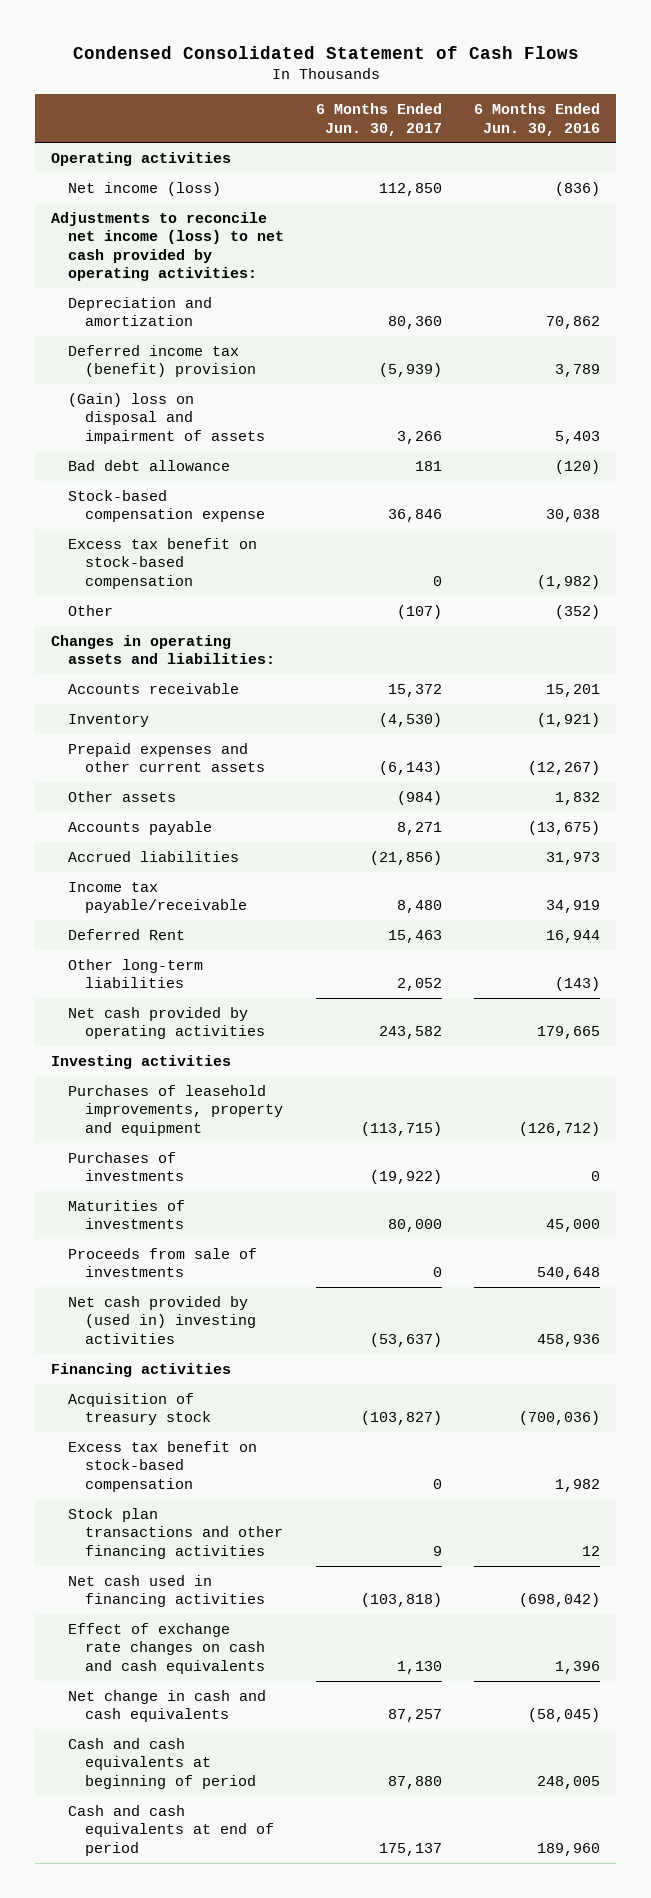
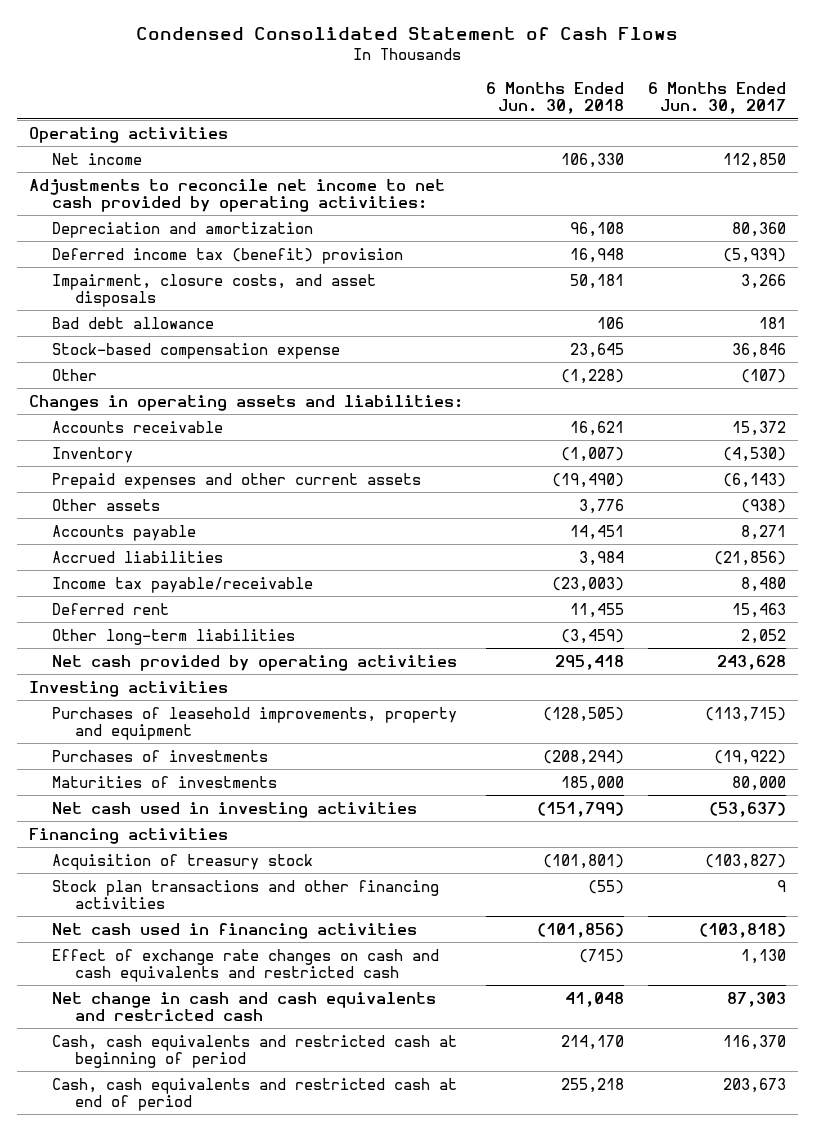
[474,103,601,136] 6 Months Ended Jun. 30, 2016 -> none
none -> [486,81,625,115] 6 Months Ended Jun. 30, 2018
[68,181,222,196] Net income (loss) -> [51,152,142,165] Net income
[51,211,285,282] Adjustments to reconcile net income (loss) to net cash provided by operating activities: -> [28,178,445,213] Adjustments to reconcile net income to net cash provided by operating activities:
[68,392,266,444] (Gain) loss on disposal and impairment of assets -> [51,273,376,308] Impairment, closure costs, and asset disposals
[68,537,258,589] Excess tax benefit on stock-based compensation -> none
[397,790,443,805] (984) -> [741,498,787,513] (938)
[68,928,186,940] Deferred Rent -> [51,602,169,615] Deferred rent
[379,1026,443,1040] 243,582 -> [717,654,787,670] 243,628
[68,1247,258,1278] Proceeds from sale of investments -> none
[68,1295,257,1344] Net cash provided by (used in) investing activities -> [51,801,417,818] Net cash used in investing activities
[68,1440,258,1492] Excess tax benefit on stock-based compensation -> none
[68,1622,266,1674] Effect of exchange rate changes on cash and cash equivalents -> [51,948,439,983] Effect of exchange rate changes on cash and cash equivalents and restricted cash
[68,1689,267,1723] Net change in cash and cash equivalents -> [51,991,436,1022] Net change in cash and cash equivalents and restricted cash
[388,1709,443,1723] 87,257 -> [727,991,787,1007] 87,303
[68,1737,257,1789] Cash and cash equivalents at beginning of period -> [51,1034,457,1069] Cash, cash equivalents and restricted cash at beginning of period
[388,1775,443,1789] 87,880 -> [723,1034,787,1050] 116,370
[68,1804,275,1856] Cash and cash equivalents at end of period -> [51,1077,457,1112] Cash, cash equivalents and restricted cash at end of period
[379,1842,443,1856] 175,137 -> [723,1077,787,1093] 203,673

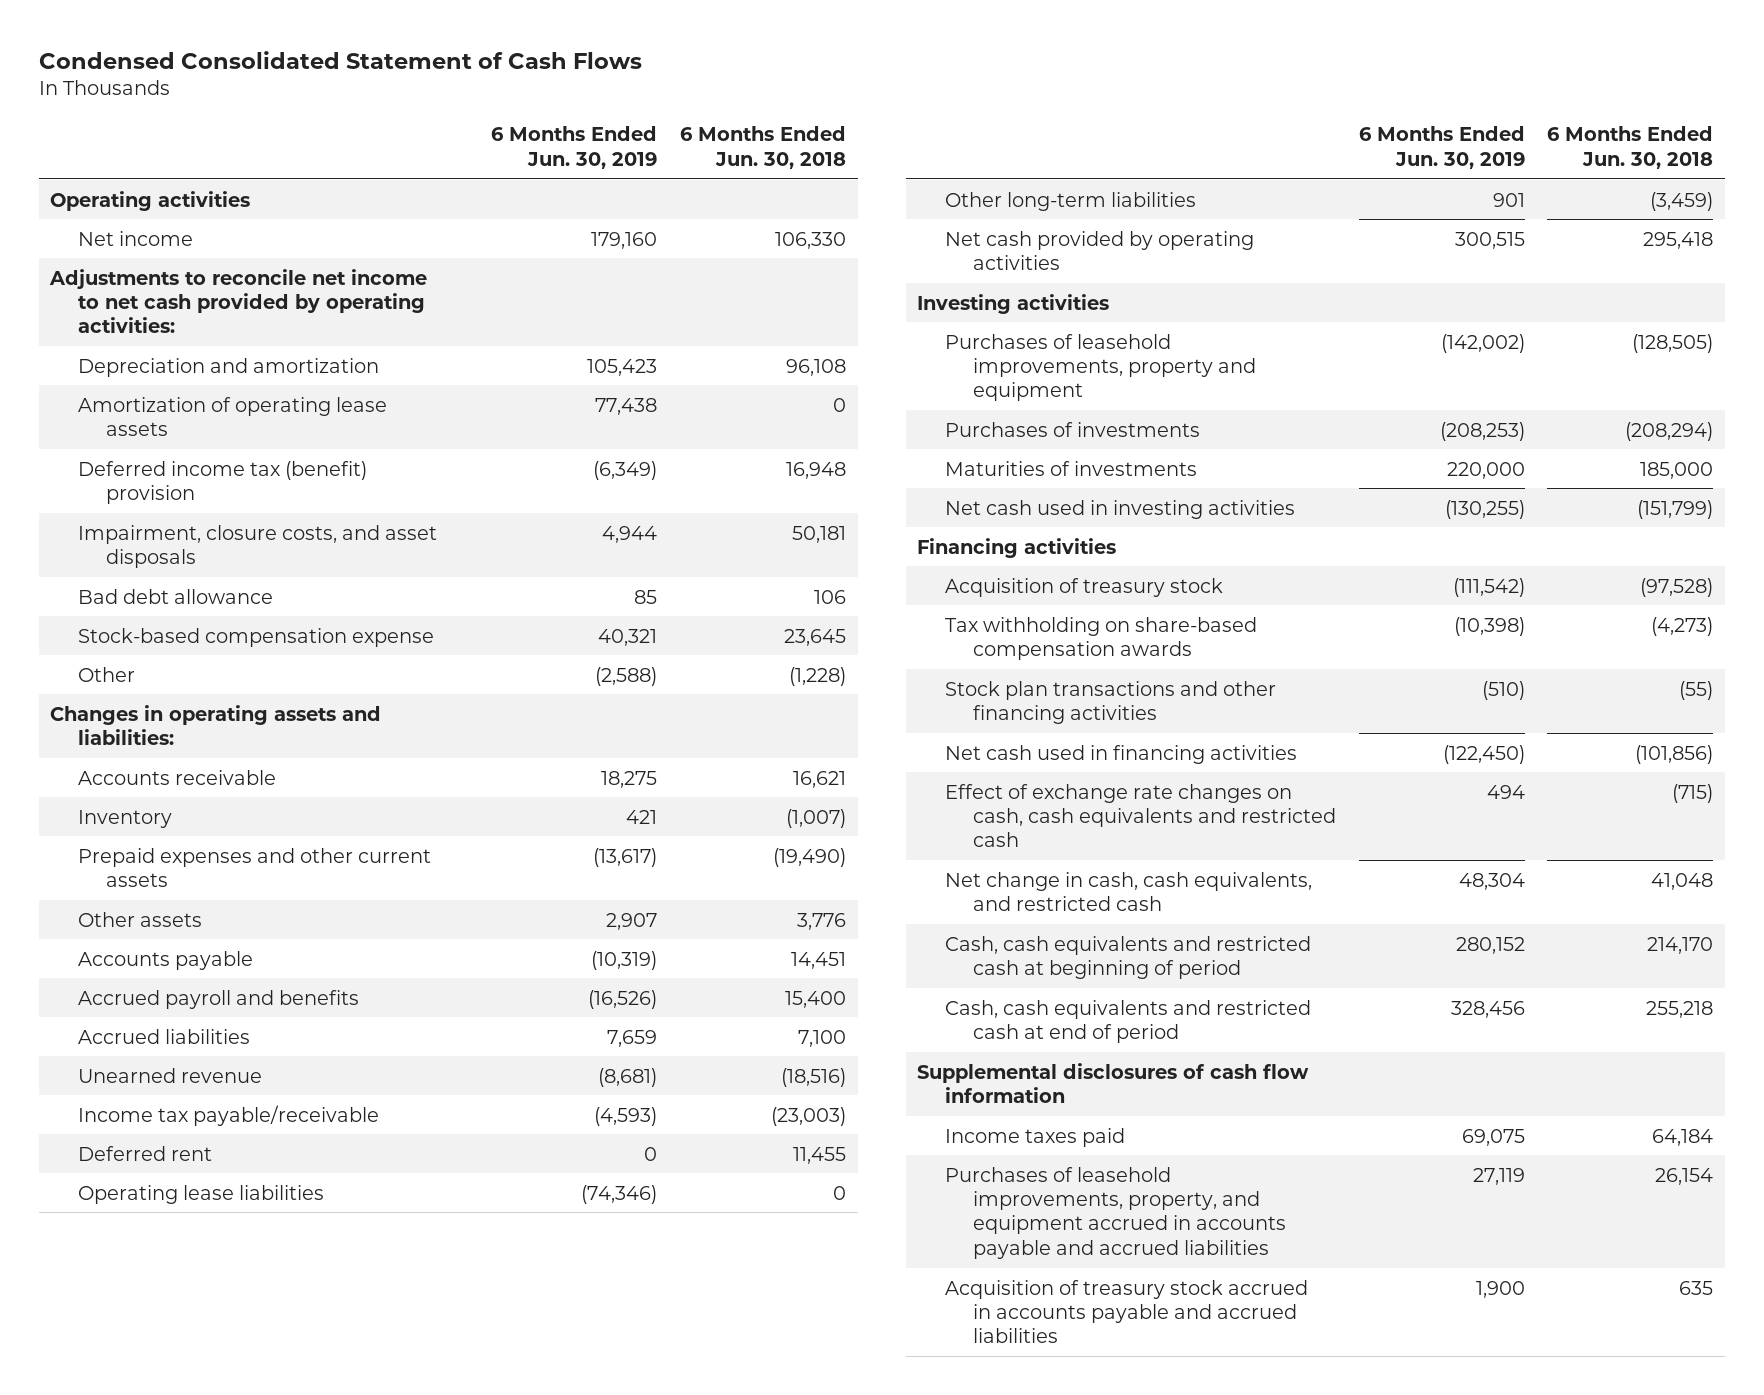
[648,81,787,115] 6 Months Ended Jun. 30, 2017 -> none
none -> [491,126,658,169] 6 Months Ended Jun. 30, 2019
none -> [78,396,388,436] Amortization of operating lease assets
none -> [78,989,360,1009] Accrued payroll and benefits
[579,550,625,566] 3,984 -> [798,1029,847,1047] 7,100
none -> [78,1067,263,1083] Unearned revenue
none -> [78,1184,325,1204] Operating lease liabilities
[543,853,625,869] (101,801) -> [1640,577,1714,597] (97,528)
none -> [945,616,1258,660] Tax withholding on share-based compensation awards
[51,948,439,983] Effect of exchange rate changes on cash and cash equivalents and restricted cash -> [945,783,1336,848] Effect of exchange rate changes on cash, cash equivalents and restricted cash
[51,991,436,1022] Net change in cash and cash equivalents and restricted cash -> [945,871,1313,911] Net change in cash, cash equivalents, and restricted cash
none -> [917,1062,1310,1103] Supplemental disclosures of cash flow information
none -> [945,1127,1126,1147] Income taxes paid
none -> [945,1166,1286,1259] Purchases of leasehold improvements, property, and equipment accrued in accounts payable and accrued liabilities
none -> [945,1279,1309,1344] Acquisition of treasury stock accrued in accounts payable and accrued liabilities

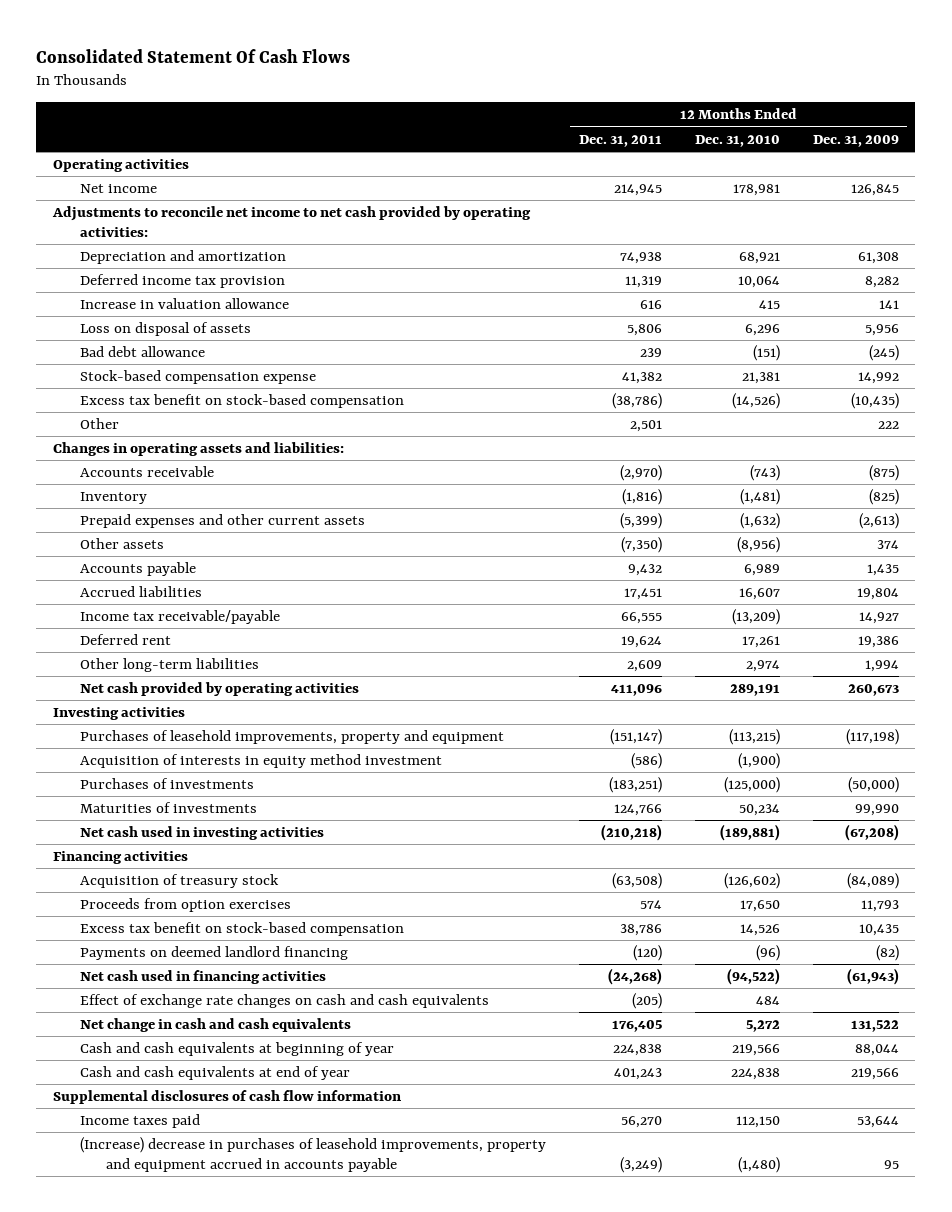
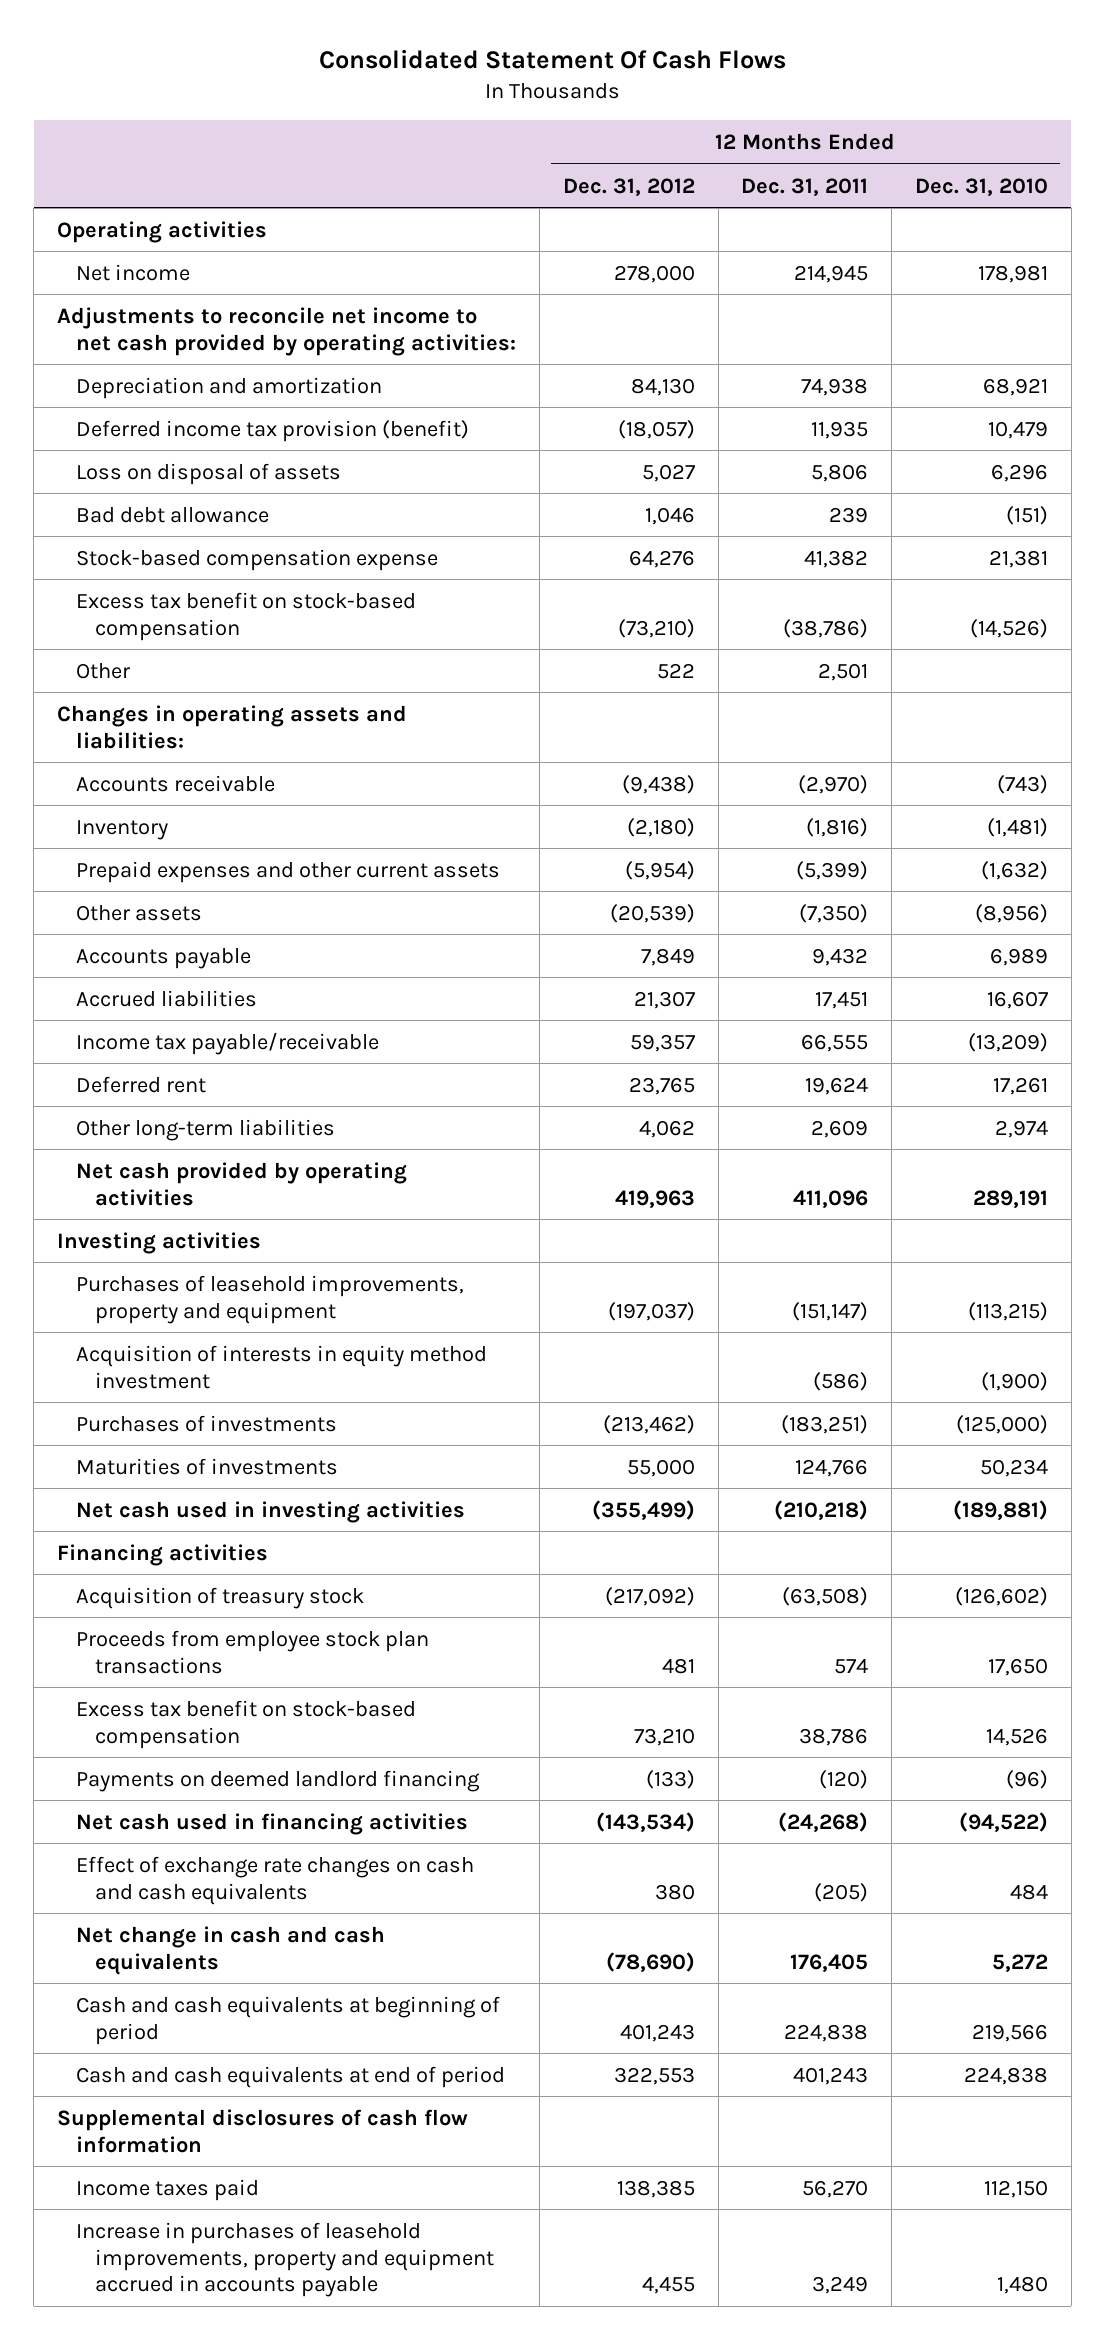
[812,134,899,147] Dec. 31, 2009 -> none
none -> [562,177,695,196] Dec. 31, 2012
[79,298,289,310] Increase in valuation allowance -> none
[79,274,285,289] Deferred income tax provision -> [76,419,470,442] Deferred income tax provision (benefit)
[624,276,662,289] 11,319 -> [811,420,869,439] 11,935
[737,276,780,289] 10,064 -> [988,420,1049,439] 10,479
[79,610,280,625] Income tax receivable/payable -> [76,1031,380,1055] Income tax payable/receivable
[79,898,291,913] Proceeds from option exercises -> [76,1629,430,1674] Proceeds from employee stock plan transactions
[79,1042,394,1057] Cash and cash equivalents at beginning of year -> [76,1995,501,2045] Cash and cash equivalents at beginning of period
[79,1066,350,1081] Cash and cash equivalents at end of year -> [76,2065,506,2088] Cash and cash equivalents at end of period
[79,1137,546,1172] (Increase) decrease in purchases of leasehold improvements, property and equipment accrued in accounts payable -> [76,2221,494,2298] Increase in purchases of leasehold improvements, property and equipment accrued in accounts payable
[619,1156,662,1173] (3,249) -> [812,2276,869,2295] 3,249
[737,1156,780,1173] (1,480) -> [997,2276,1049,2295] 1,480

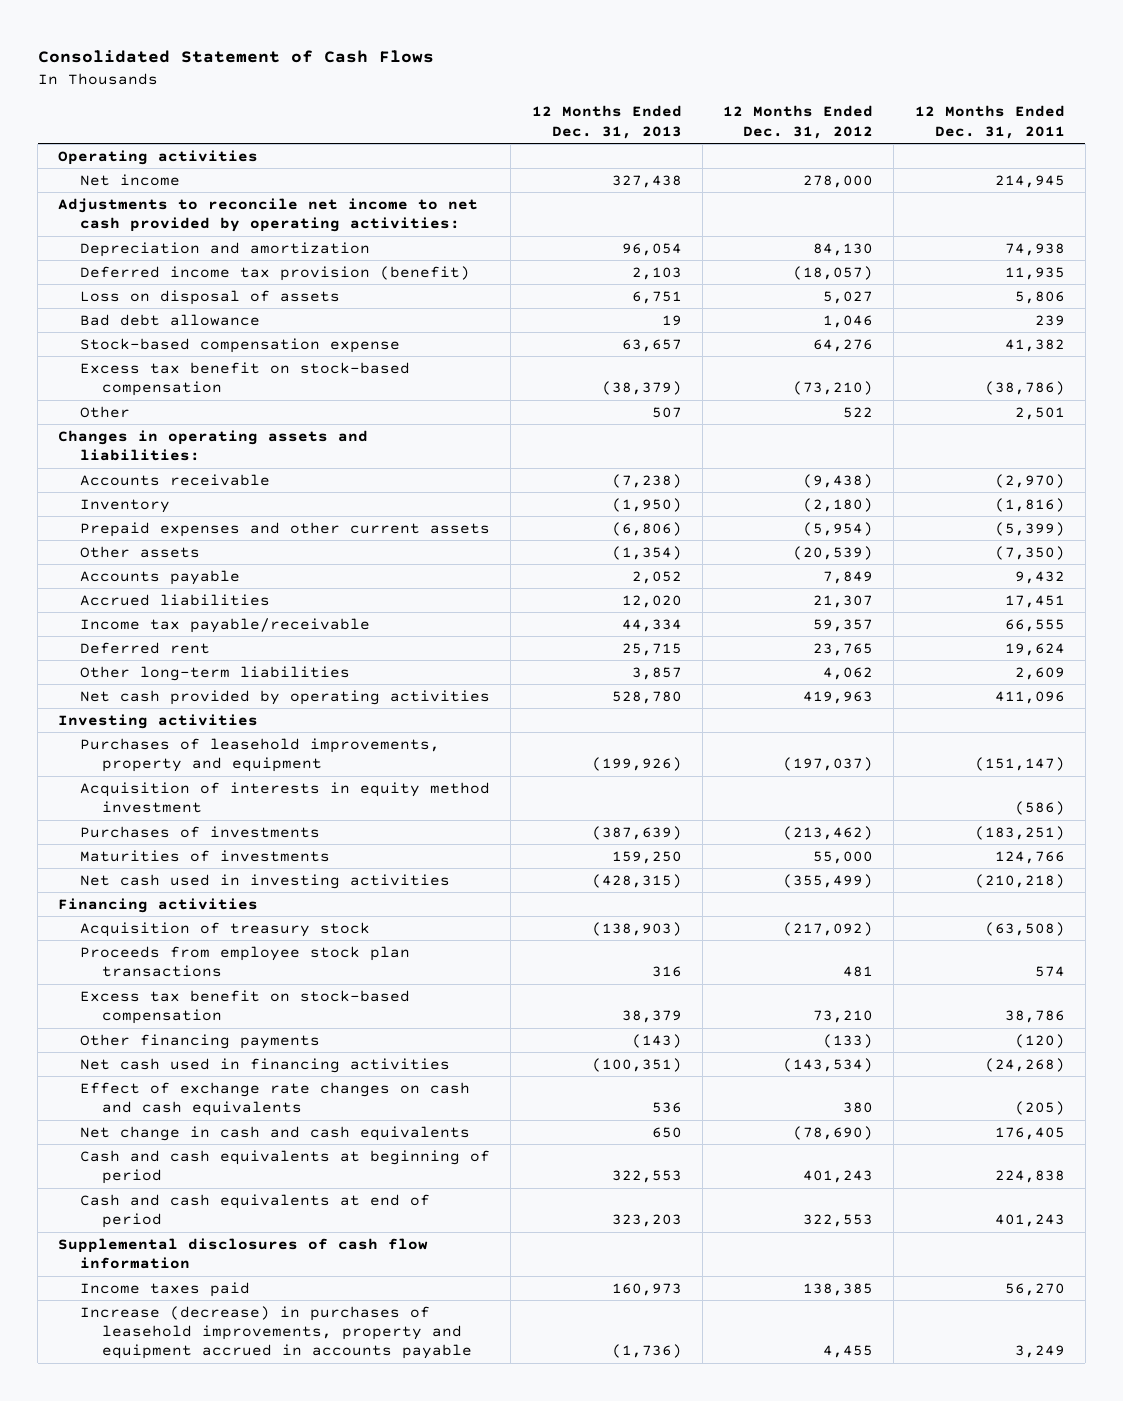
[318,49,786,70] Consolidated Statement Of Cash Flows -> [37,50,434,64] Consolidated Statement of Cash Flows
[915,177,1049,196] Dec. 31, 2010 -> none
none -> [531,105,682,139] 12 Months Ended Dec. 31, 2013
[76,1769,481,1792] Payments on deemed landlord financing -> [80,1033,321,1049] Other financing payments
[76,2221,494,2298] Increase in purchases of leasehold improvements, property and equipment accrued in accounts payable -> [80,1305,473,1360] Increase (decrease) in purchases of leasehold improvements, property and equipment accrued in accounts payable

